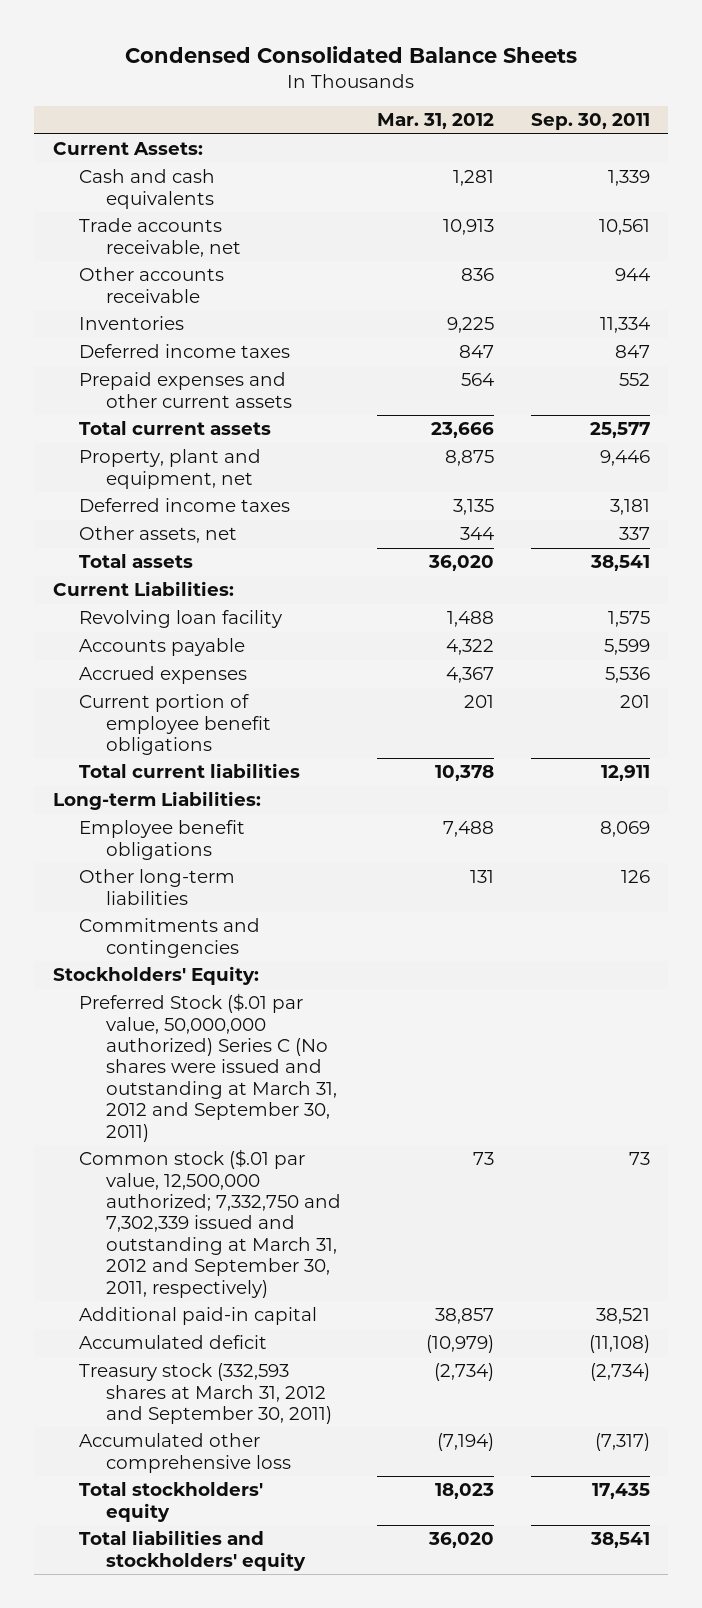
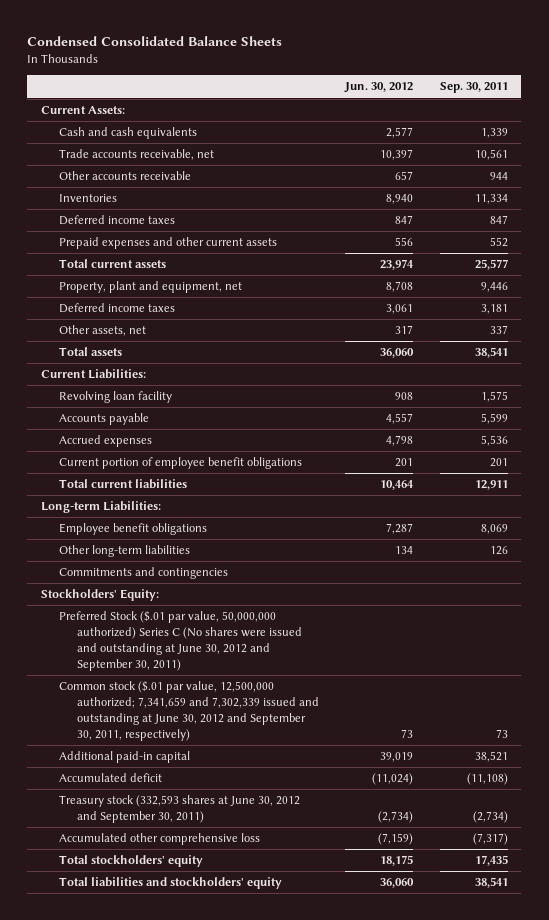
[377,113,495,130] Mar. 31, 2012 -> none
none -> [344,82,414,94] Jun. 30, 2012
[79,993,337,1142] Preferred Stock ($.01 par value, 50,000,000 authorized) Series C (No shares were issued and outstanding at March 31, 2012 and September 30, 2011) -> [58,611,302,672] Preferred Stock ($.01 par value, 50,000,000 authorized) Series C (No shares were issued and outstanding at June 30, 2012 and September 30, 2011)
[79,1149,341,1298] Common stock ($.01 par value, 12,500,000 authorized; 7,332,750 and 7,302,339 issued and outstanding at March 31, 2012 and September 30, 2011, respectively) -> [58,681,319,742] Common stock ($.01 par value, 12,500,000 authorized; 7,341,659 and 7,302,339 issued and outstanding at June 30, 2012 and September 30, 2011, respectively)
[79,1363,332,1425] Treasury stock (332,593 shares at March 31, 2012 and September 30, 2011) -> [58,795,300,824] Treasury stock (332,593 shares at June 30, 2012 and September 30, 2011)

